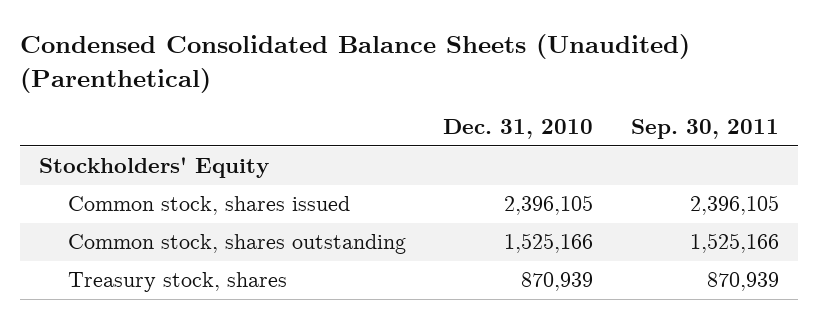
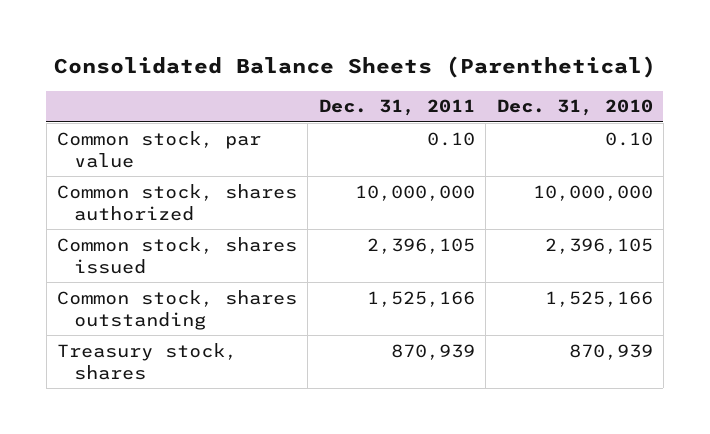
[19,34,690,93] Condensed Consolidated Balance Sheets (Unaudited) (Parenthetical) -> [53,56,656,79] Consolidated Balance Sheets (Parenthetical)
[631,119,780,140] Sep. 30, 2011 -> none
none -> [318,99,475,117] Dec. 31, 2011
[38,157,269,179] Stockholders' Equity -> none
none -> [56,130,261,168] Common stock, par value
none -> [56,183,297,221] Common stock, shares authorized

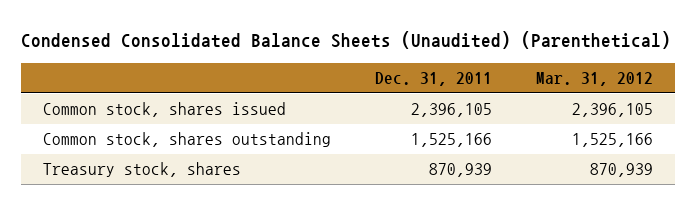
[53,56,656,79] Consolidated Balance Sheets (Parenthetical) -> [20,31,671,50] Condensed Consolidated Balance Sheets (Unaudited) (Parenthetical)
[496,99,653,117] Dec. 31, 2010 -> none
none -> [535,71,653,86] Mar. 31, 2012
[56,130,261,168] Common stock, par value -> none
[56,183,297,221] Common stock, shares authorized -> none

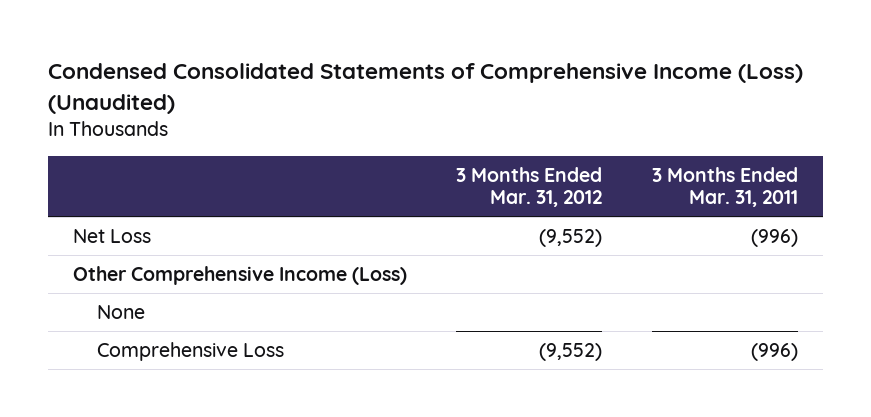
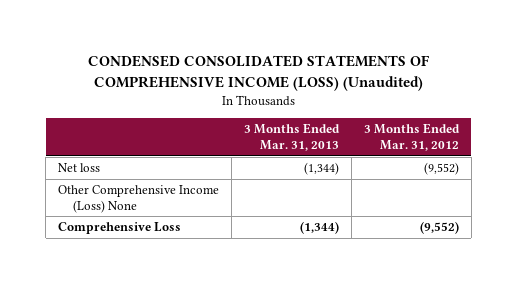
[48,62,804,114] Condensed Consolidated Statements of Comprehensive Income (Loss) (Unaudited) -> [87,55,429,92] CONDENSED CONSOLIDATED STATEMENTS OF COMPREHENSIVE INCOME (LOSS) (Unaudited)
[651,166,798,208] 3 Months Ended Mar. 31, 2011 -> none
none -> [244,123,341,151] 3 Months Ended Mar. 31, 2013
[97,304,146,319] None -> none
[73,228,152,243] Net Loss -> [58,163,101,173] Net loss
[73,265,408,285] Other Comprehensive Income (Loss) -> [58,185,220,213] Other Comprehensive Income (Loss) None

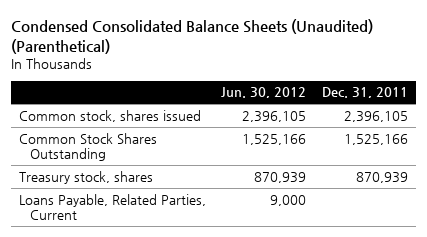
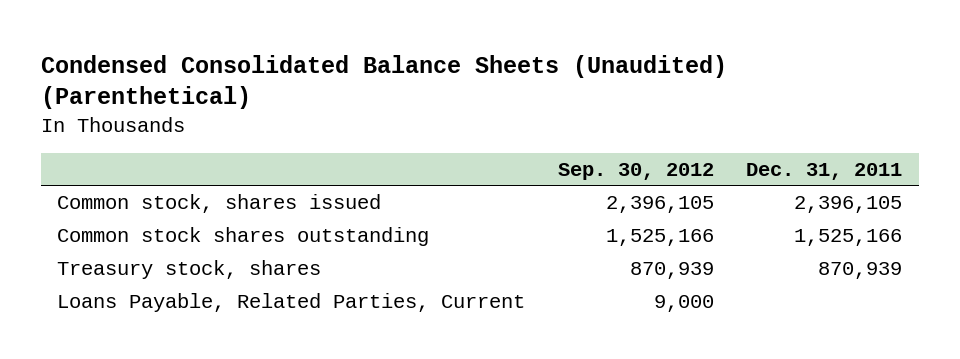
[221,87,307,99] Jun. 30, 2012 -> none
none -> [557,162,714,180] Sep. 30, 2012
[18,132,157,161] Common Stock Shares Outstanding -> [57,227,430,247] Common stock shares outstanding

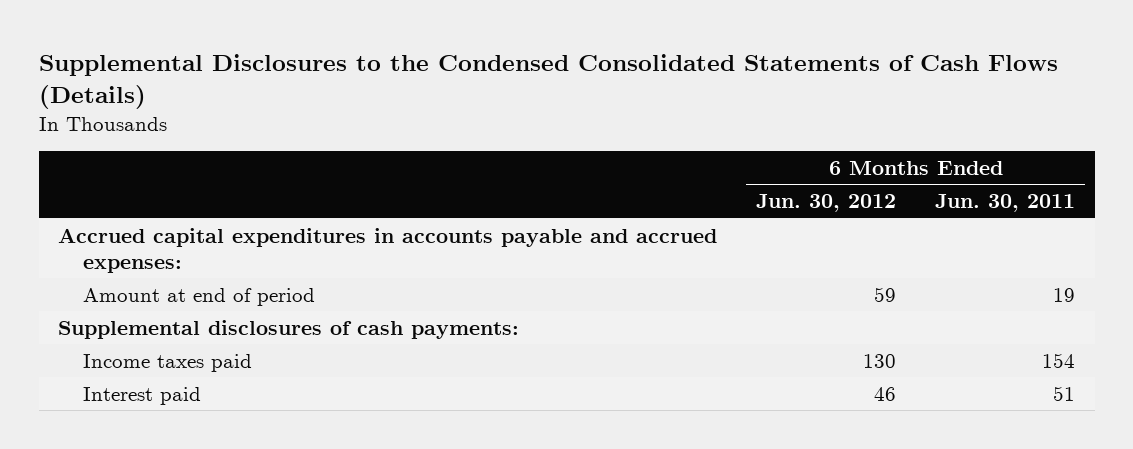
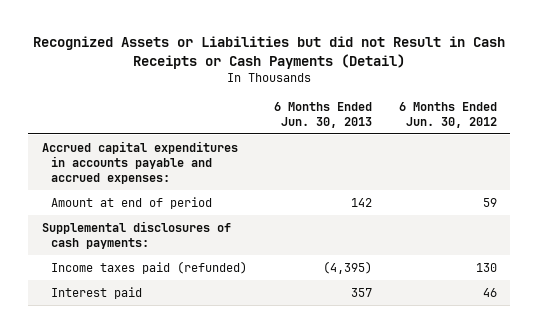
[38,53,1058,109] Supplemental Disclosures to the Condensed Consolidated Statements of Cash Flows (Details) -> [33,35,506,69] Recognized Assets or Liabilities but did not Result in Cash Receipts or Cash Payments (Detail)
[935,194,1076,213] Jun. 30, 2011 -> none
none -> [273,101,372,128] 6 Months Ended Jun. 30, 2013
[82,353,252,372] Income taxes paid -> [50,260,247,274] Income taxes paid (refunded)

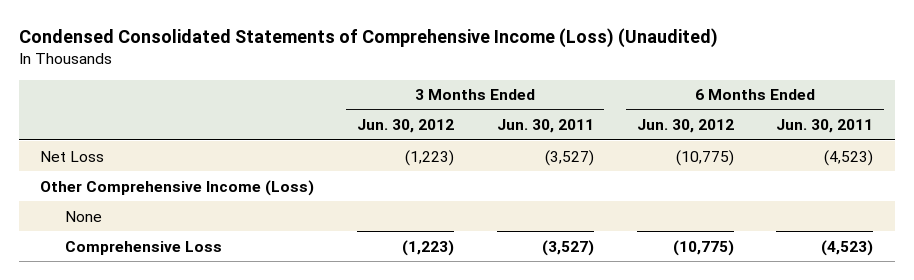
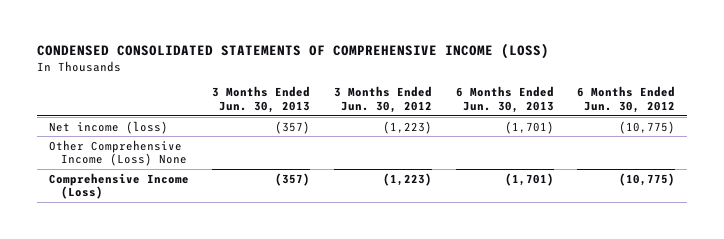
[18,28,718,49] Condensed Consolidated Statements of Comprehensive Income (Loss) (Unaudited) -> [36,43,549,60] CONDENSED CONSOLIDATED STATEMENTS OF COMPREHENSIVE INCOME (LOSS)
[496,119,594,134] Jun. 30, 2011 -> none
[776,119,874,134] Jun. 30, 2011 -> none
none -> [212,86,311,113] 3 Months Ended Jun. 30, 2013
none -> [455,86,554,113] 6 Months Ended Jun. 30, 2013
[40,179,315,196] Other Comprehensive Income (Loss) -> none
[40,150,105,162] Net Loss -> [48,120,168,134] Net income (loss)
[64,210,102,222] None -> [48,139,187,167] Other Comprehensive Income (Loss) None
[64,240,222,255] Comprehensive Loss -> [48,172,189,200] Comprehensive Income (Loss)

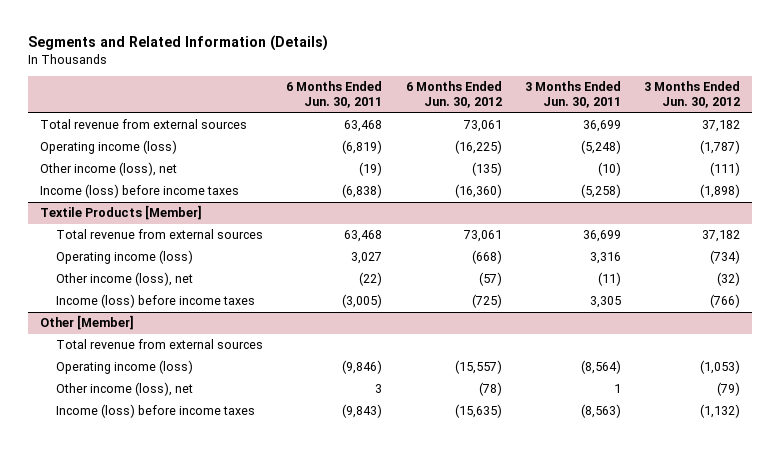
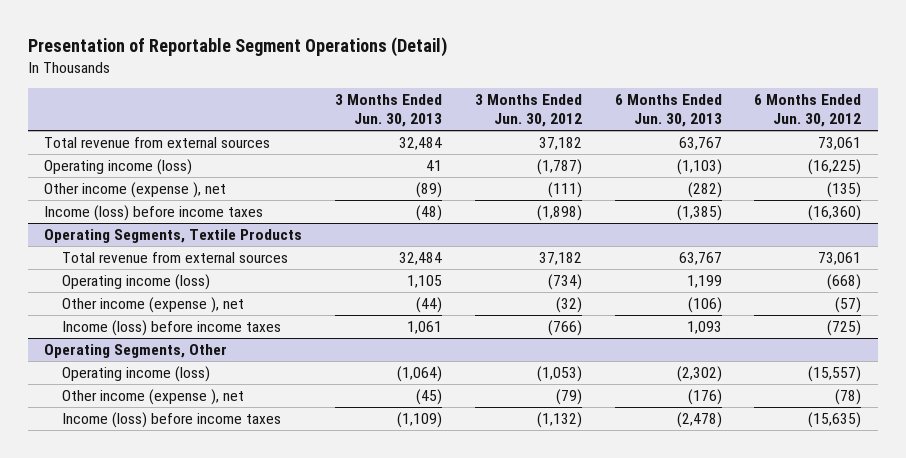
[27,35,328,52] Segments and Related Information (Details) -> [27,36,447,57] Presentation of Reportable Segment Operations (Detail)
[286,81,383,108] 6 Months Ended Jun. 30, 2011 -> none
[524,81,621,108] 3 Months Ended Jun. 30, 2011 -> none
none -> [334,94,442,128] 3 Months Ended Jun. 30, 2013
none -> [614,94,722,128] 6 Months Ended Jun. 30, 2013
[39,162,177,177] Other income (loss), net -> [44,182,227,199] Other income (expense ), net
[39,205,202,221] Textile Products [Member] -> none
none -> [44,229,303,244] Operating Segments, Textile Products
[55,272,193,287] Other income (loss), net -> [62,297,245,314] Other income (expense ), net
[39,315,134,331] Other [Member] -> none
[55,339,263,350] Total revenue from external sources -> none
none -> [44,344,228,359] Operating Segments, Other
[55,382,193,397] Other income (loss), net -> [62,389,245,406] Other income (expense ), net

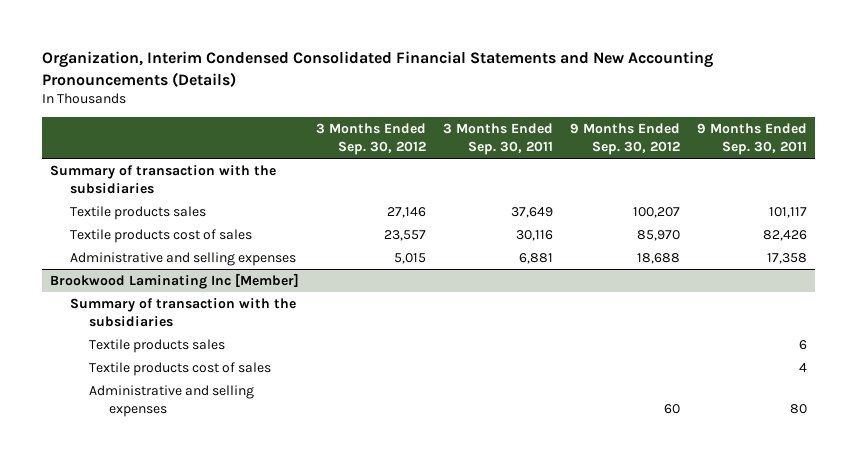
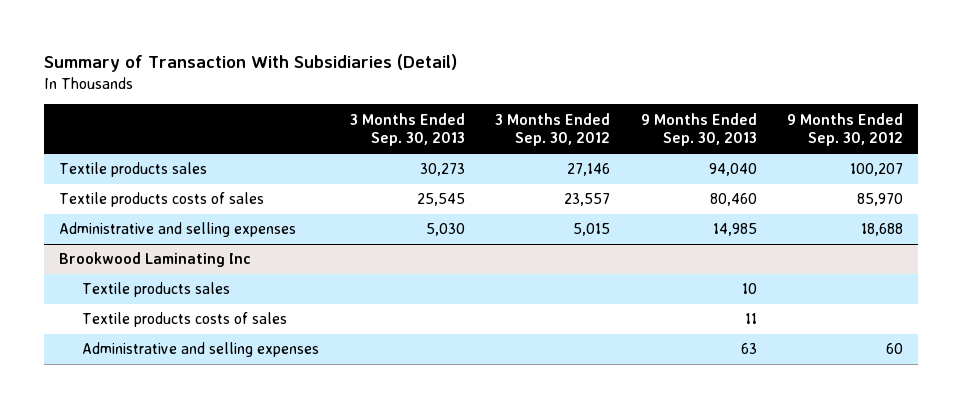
[41,51,713,87] Organization, Interim Condensed Consolidated Financial Statements and New Accounting Pronouncements (Details) -> [43,53,457,72] Summary of Transaction With Subsidiaries (Detail)
[443,123,554,155] 3 Months Ended Sep. 30, 2011 -> none
[696,123,807,155] 9 Months Ended Sep. 30, 2011 -> none
none -> [349,112,465,147] 3 Months Ended Sep. 30, 2013
none -> [640,112,757,147] 9 Months Ended Sep. 30, 2013
[50,164,277,194] Summary of transaction with the subsidiaries -> none
[69,228,252,243] Textile products cost of sales -> [58,192,264,208] Textile products costs of sales
[69,297,296,327] Summary of transaction with the subsidiaries -> none
[50,272,300,289] Brookwood Laminating Inc [Member] -> [58,252,251,268] Brookwood Laminating Inc
[89,361,272,376] Textile products cost of sales -> [82,312,288,328] Textile products costs of sales

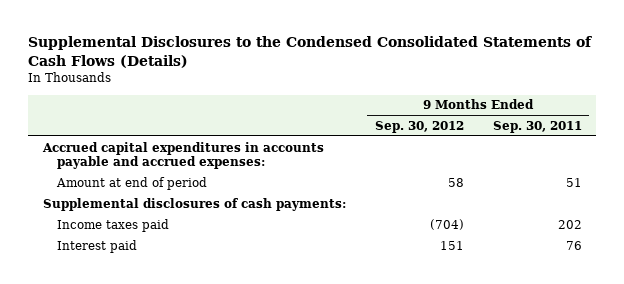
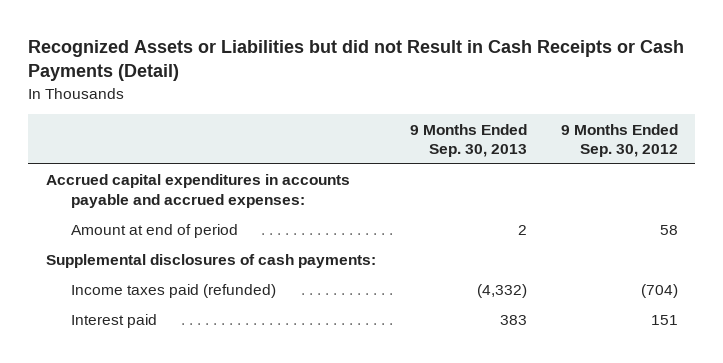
[28,36,593,69] Supplemental Disclosures to the Condensed Consolidated Statements of Cash Flows (Details) -> [28,39,685,82] Recognized Assets or Liabilities but did not Result in Cash Receipts or Cash Payments (Detail)
[492,120,582,133] Sep. 30, 2011 -> none
none -> [409,123,527,158] 9 Months Ended Sep. 30, 2013
[56,218,169,232] Income taxes paid -> [70,284,276,299] Income taxes paid (refunded)

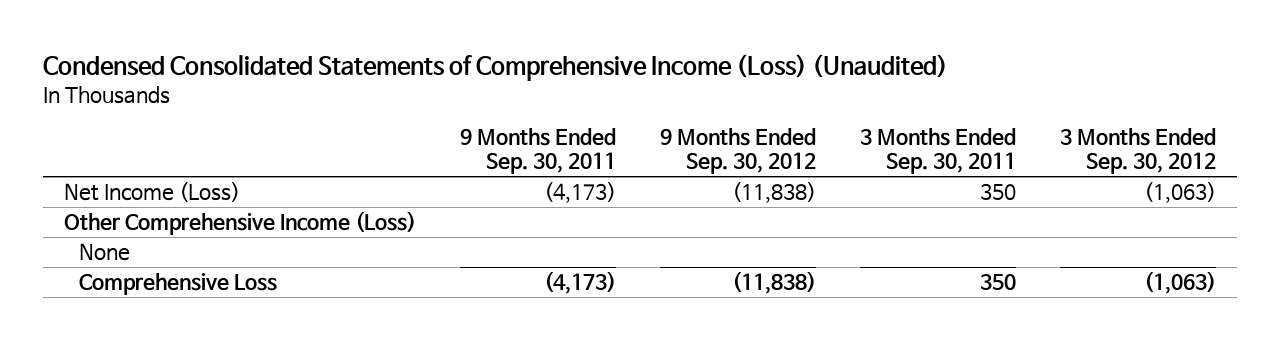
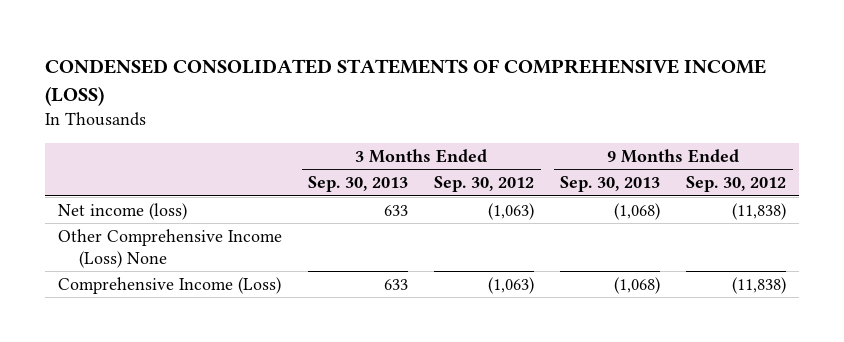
[42,54,948,82] Condensed Consolidated Statements of Comprehensive Income (Loss) (Unaudited) -> [45,58,767,106] CONDENSED CONSOLIDATED STATEMENTS OF COMPREHENSIVE INCOME (LOSS)
[460,128,617,175] 9 Months Ended Sep. 30, 2011 -> none
[859,128,1016,175] 3 Months Ended Sep. 30, 2011 -> none
none -> [308,176,409,193] Sep. 30, 2013
none -> [560,176,661,193] Sep. 30, 2013
[64,211,417,236] Other Comprehensive Income (Loss) -> none
[64,182,241,203] Net Income (Loss) -> [58,203,188,221] Net income (loss)
[78,243,130,262] None -> [58,229,283,268] Other Comprehensive Income (Loss) None
[78,273,277,296] Comprehensive Loss -> [58,277,282,295] Comprehensive Income (Loss)

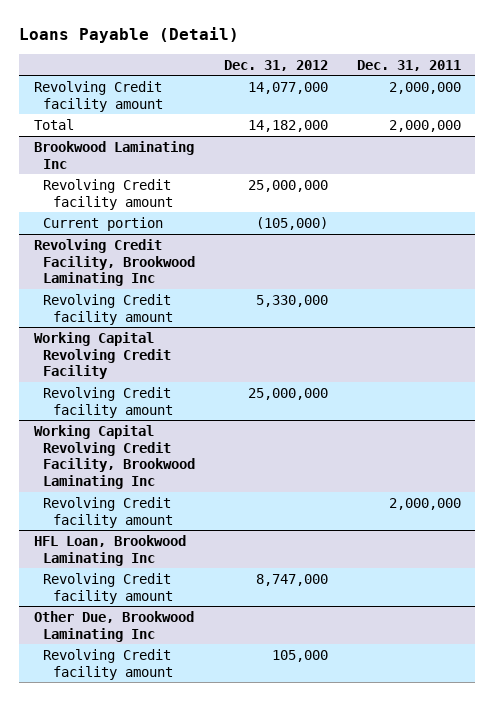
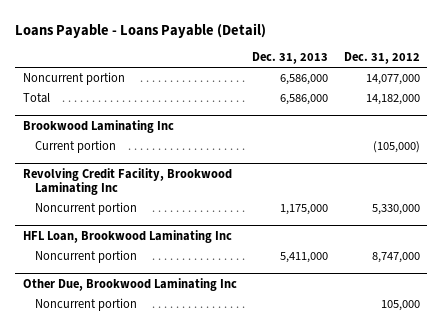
[19,27,240,44] Loans Payable (Detail) -> [15,22,267,38] Loans Payable - Loans Payable (Detail)
[356,59,461,71] Dec. 31, 2011 -> none
none -> [252,52,329,65] Dec. 31, 2013
[33,80,164,112] Revolving Credit facility amount -> [22,72,125,86] Noncurrent portion
[43,178,174,210] Revolving Credit facility amount -> none
[33,331,172,380] Working Capital Revolving Credit Facility -> none
[43,386,174,418] Revolving Credit facility amount -> none
[33,424,196,490] Working Capital Revolving Credit Facility, Brookwood Laminating Inc -> none
[43,496,174,528] Revolving Credit facility amount -> none
[43,293,174,325] Revolving Credit facility amount -> [34,202,137,216] Noncurrent portion
[43,572,174,604] Revolving Credit facility amount -> [34,250,137,264] Noncurrent portion
[43,648,174,680] Revolving Credit facility amount -> [34,298,137,312] Noncurrent portion

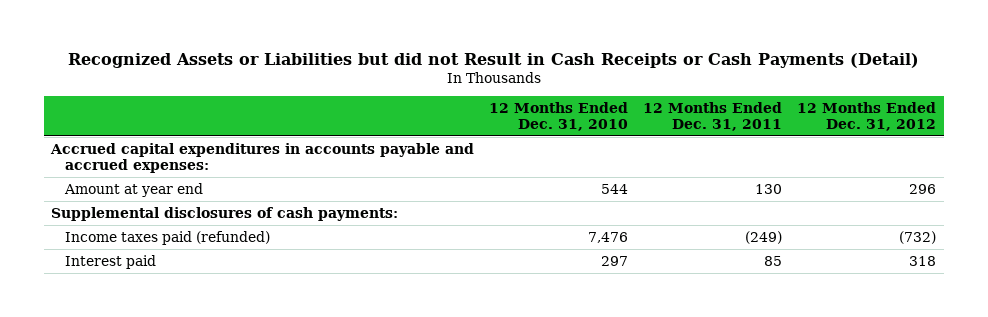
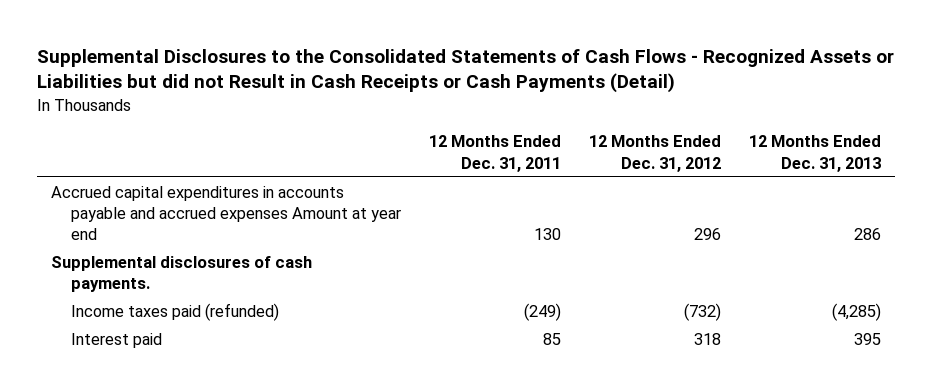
[67,52,919,68] Recognized Assets or Liabilities but did not Result in Cash Receipts or Cash Payments (Detail) -> [36,48,894,94] Supplemental Disclosures to the Consolidated Statements of Cash Flows - Recognized Assets or Liabilities but did not Result in Cash Receipts or Cash Payments (Detail)
[489,102,629,131] 12 Months Ended Dec. 31, 2010 -> none
none -> [748,135,881,172] 12 Months Ended Dec. 31, 2013
[50,142,475,173] Accrued capital expenditures in accounts payable and accrued expenses: -> none
[64,182,204,197] Amount at year end -> [50,185,402,241] Accrued capital expenditures in accounts payable and accrued expenses Amount at year end
[51,206,399,221] Supplemental disclosures of cash payments: -> [50,255,312,293] Supplemental disclosures of cash payments.

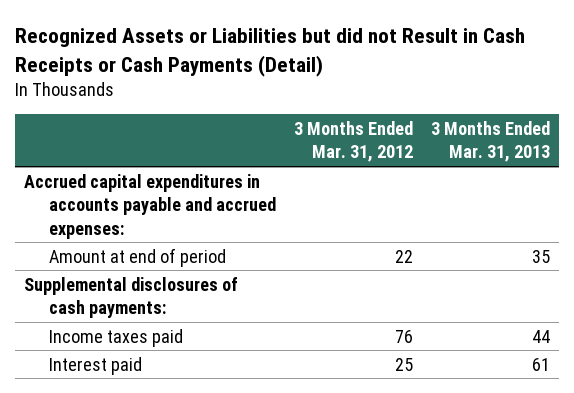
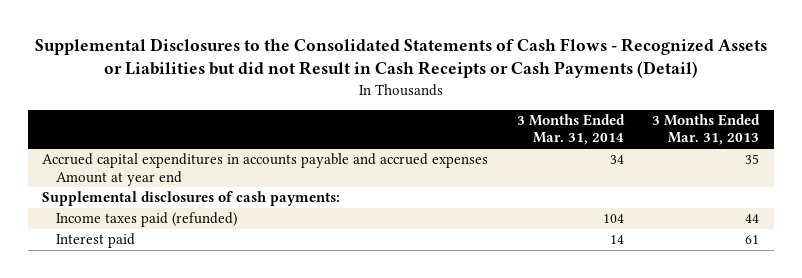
[15,28,526,77] Recognized Assets or Liabilities but did not Result in Cash Receipts or Cash Payments (Detail) -> [34,38,767,79] Supplemental Disclosures to the Consolidated Statements of Cash Flows - Recognized Assets or Liabilities but did not Result in Cash Receipts or Cash Payments (Detail)
[293,120,413,163] 3 Months Ended Mar. 31, 2012 -> none
none -> [516,114,625,146] 3 Months Ended Mar. 31, 2014
[24,173,276,239] Accrued capital expenditures in accounts payable and accrued expenses: -> none
[48,247,226,267] Amount at end of period -> [42,153,489,186] Accrued capital expenditures in accounts payable and accrued expenses Amount at year end
[48,328,183,347] Income taxes paid -> [56,212,238,228] Income taxes paid (refunded)

